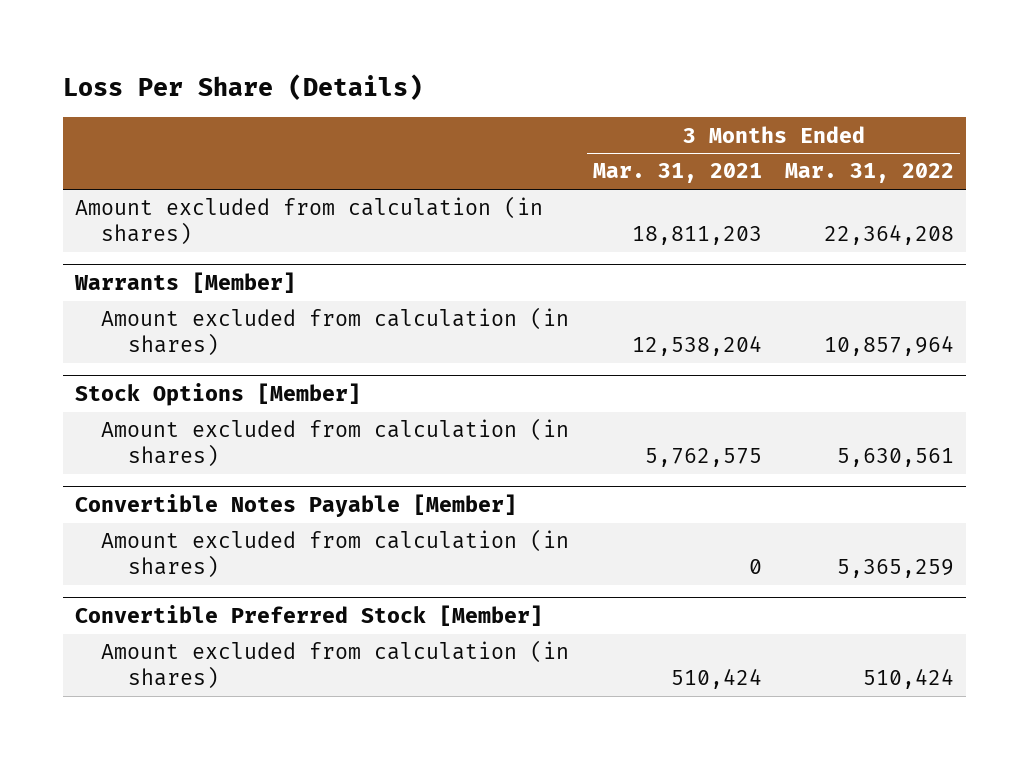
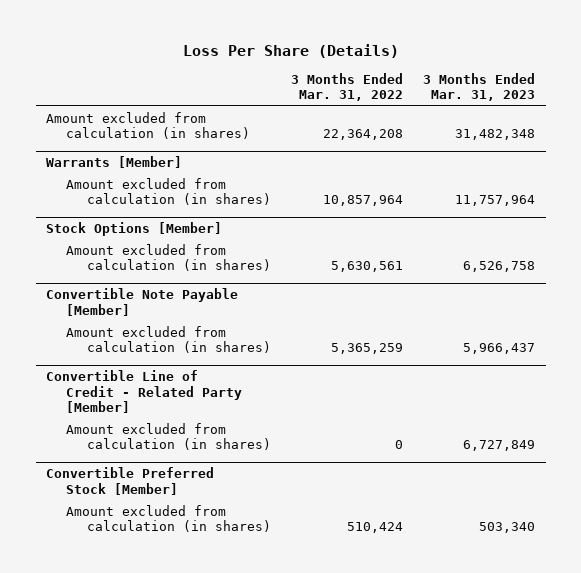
[592,163,762,184] Mar. 31, 2021 -> none
none -> [423,73,536,102] 3 Months Ended Mar. 31, 2023
[74,494,517,518] Convertible Notes Payable [Member] -> [45,288,238,316] Convertible Note Payable [Member]
none -> [45,370,243,413] Convertible Line of Credit - Related Party [Member]
none -> [66,422,271,450] Amount excluded from calculation (in shares)

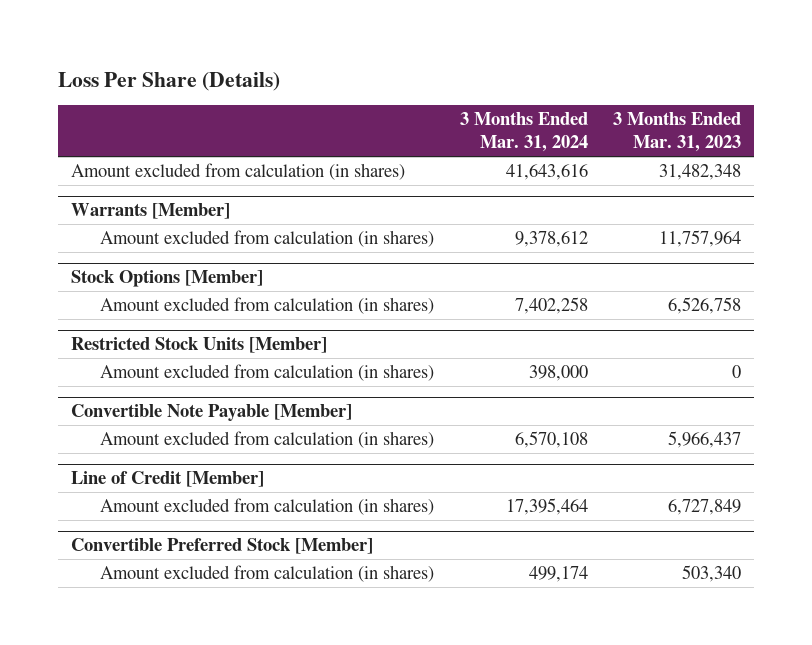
[291,73,404,102] 3 Months Ended Mar. 31, 2022 -> none
none -> [459,112,588,153] 3 Months Ended Mar. 31, 2024
none -> [70,337,327,354] Restricted Stock Units [Member]
none -> [100,364,435,382] Amount excluded from calculation (in shares)
[45,370,243,413] Convertible Line of Credit - Related Party [Member] -> [70,471,264,488] Line of Credit [Member]

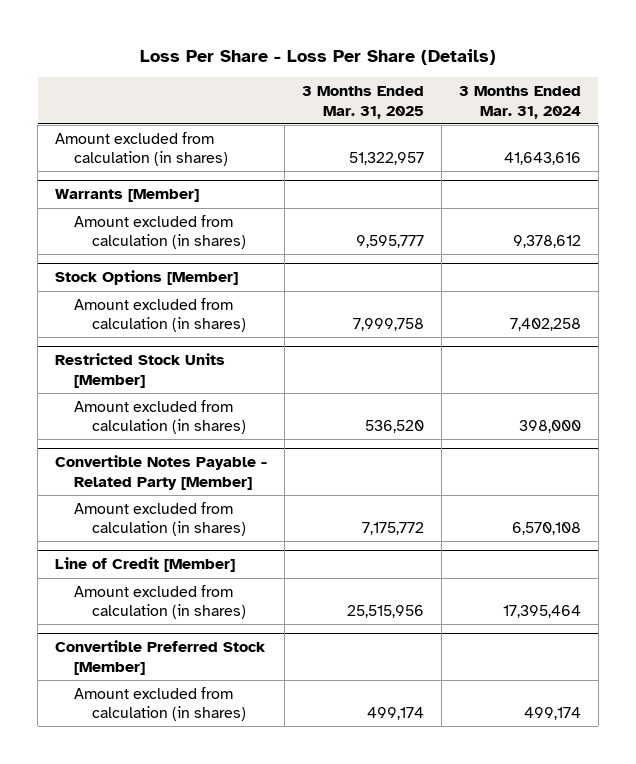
[58,71,281,91] Loss Per Share (Details) -> [139,48,496,65] Loss Per Share - Loss Per Share (Details)
[613,112,742,153] 3 Months Ended Mar. 31, 2023 -> none
none -> [301,85,424,119] 3 Months Ended Mar. 31, 2025
[70,404,352,422] Convertible Note Payable [Member] -> [55,455,268,491] Convertible Notes Payable - Related Party [Member]

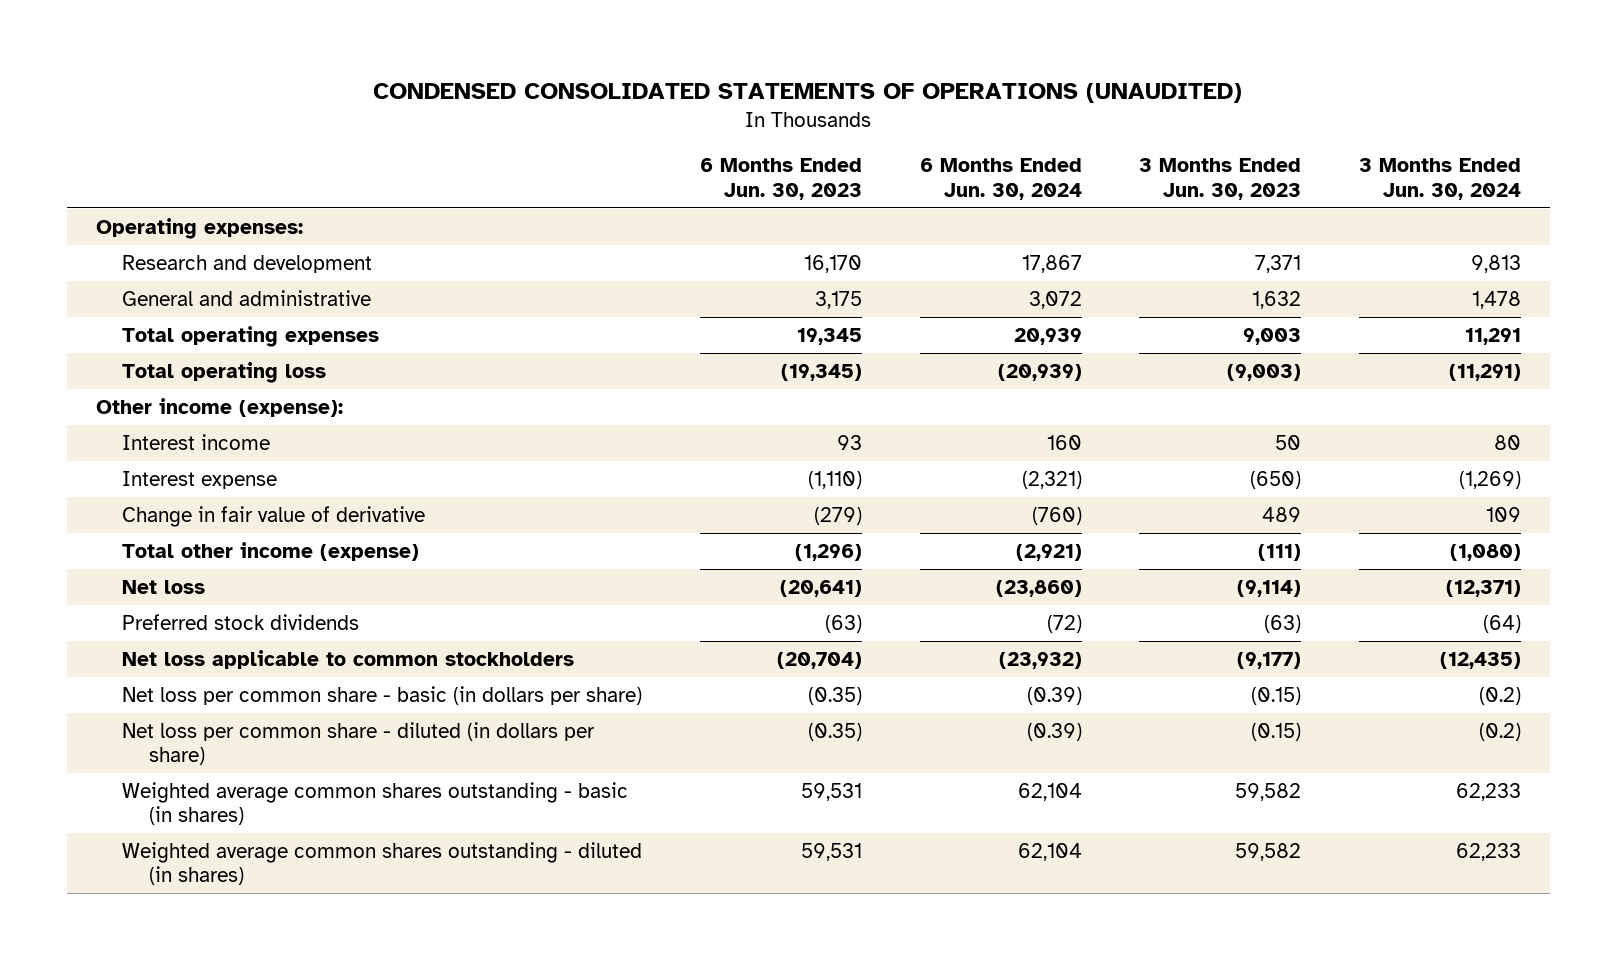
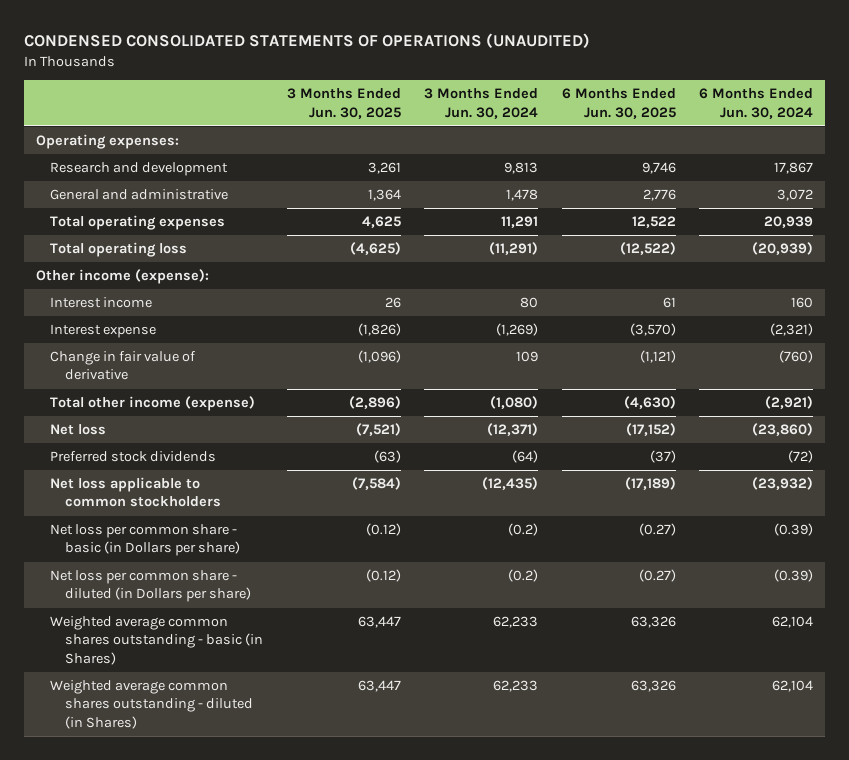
[700,158,863,200] 6 Months Ended Jun. 30, 2023 -> none
[1139,158,1302,200] 3 Months Ended Jun. 30, 2023 -> none
none -> [286,88,401,119] 3 Months Ended Jun. 30, 2025
none -> [561,88,676,119] 6 Months Ended Jun. 30, 2025
[122,685,643,705] Net loss per common share - basic (in dollars per share) -> [50,524,241,557] Net loss per common share - basic (in Dollars per share)
[122,721,596,766] Net loss per common share - diluted (in dollars per share) -> [50,570,252,603] Net loss per common share - diluted (in Dollars per share)
[122,781,629,826] Weighted average common shares outstanding - basic (in shares) -> [50,616,264,665] Weighted average common shares outstanding - basic (in Shares)
[122,841,643,886] Weighted average common shares outstanding - diluted (in shares) -> [50,680,254,729] Weighted average common shares outstanding - diluted (in Shares)

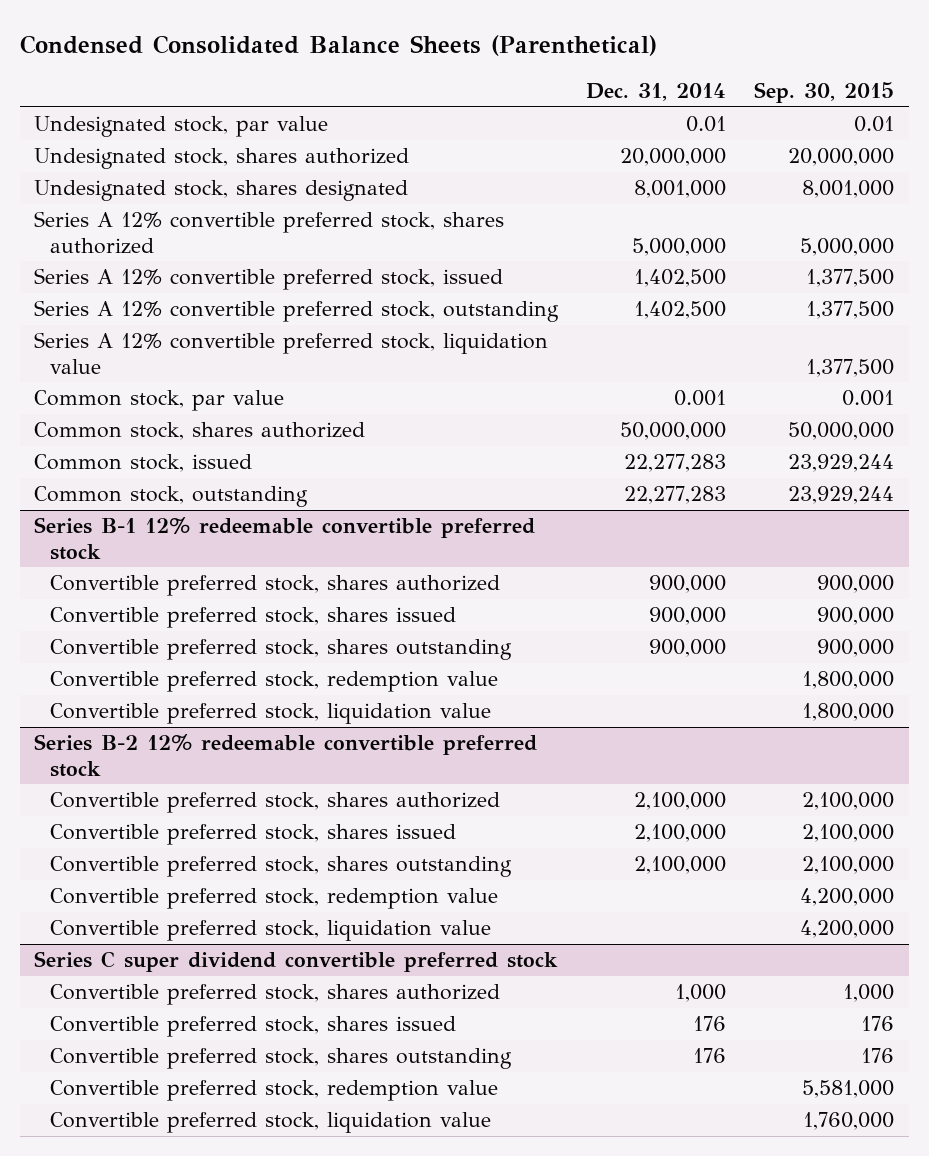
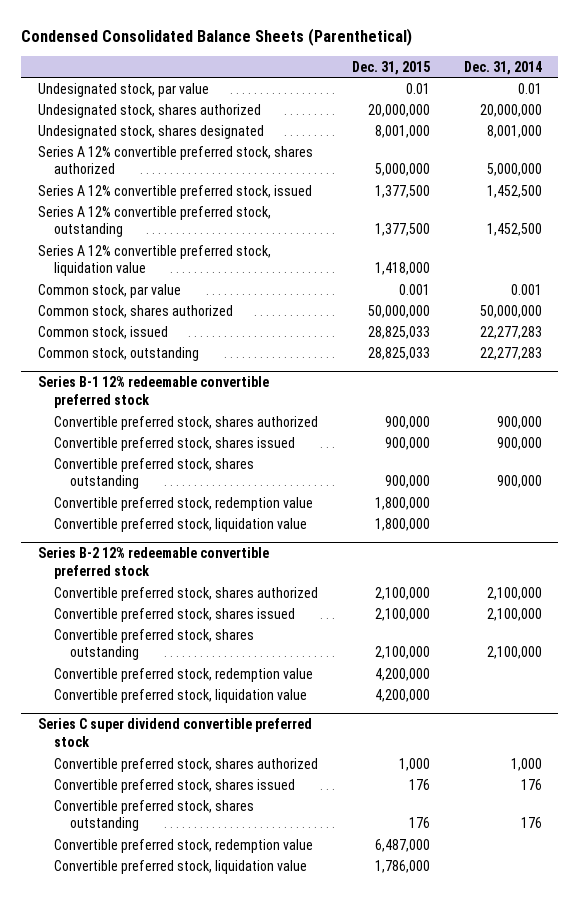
[754,81,895,103] Sep. 30, 2015 -> none
none -> [351,60,430,75] Dec. 31, 2015
[634,269,727,288] 1,402,500 -> [486,184,542,198] 1,452,500
[634,301,727,320] 1,402,500 -> [486,223,542,237] 1,452,500

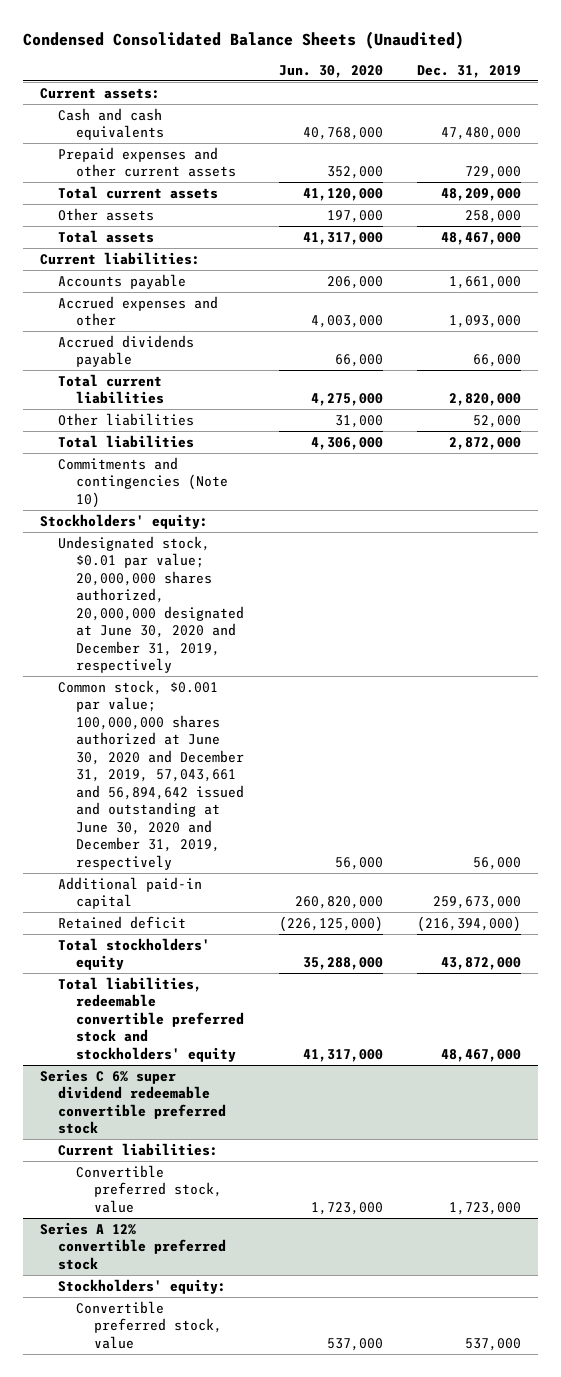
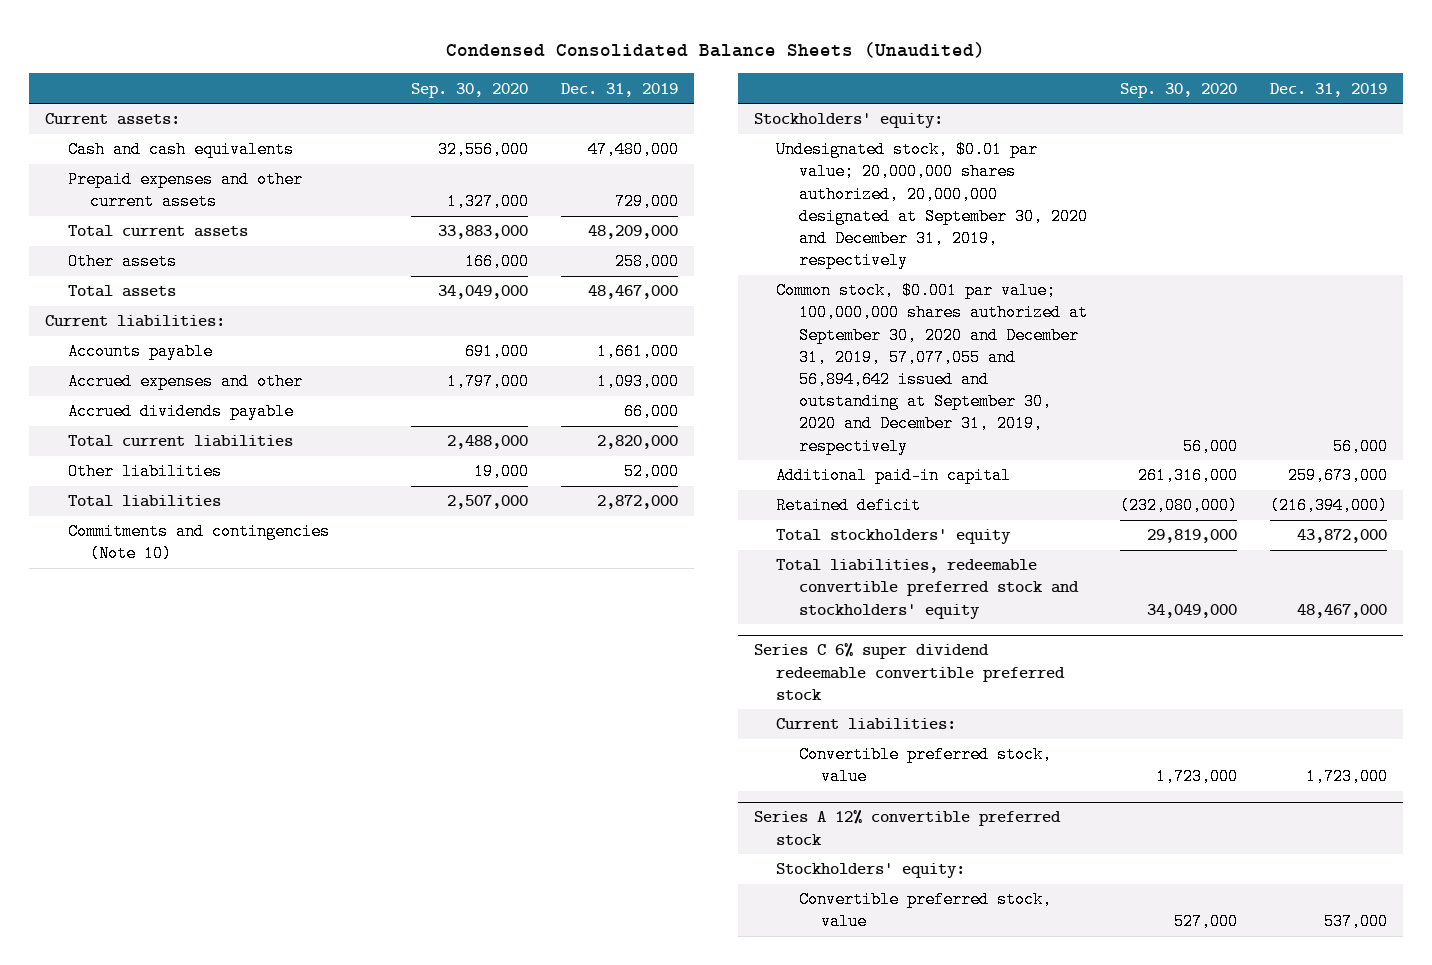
[278,64,383,78] Jun. 30, 2020 -> none
none -> [410,82,528,98] Sep. 30, 2020
[58,535,245,674] Undesignated stock, $0.01 par value; 20,000,000 shares authorized, 20,000,000 designated at June 30, 2020 and December 31, 2019, respectively -> [776,141,1088,270] Undesignated stock, $0.01 par value; 20,000,000 shares authorized, 20,000,000 designated at September 30, 2020 and December 31, 2019, respectively
[58,679,245,870] Common stock, $0.001 par value; 100,000,000 shares authorized at June 30, 2020 and December 31, 2019, 57,043,661 and 56,894,642 issued and outstanding at June 30, 2020 and December 31, 2019, respectively -> [776,282,1088,455] Common stock, $0.001 par value; 100,000,000 shares authorized at September 30, 2020 and December 31, 2019, 57,077,055 and 56,894,642 issued and outstanding at September 30, 2020 and December 31, 2019, respectively

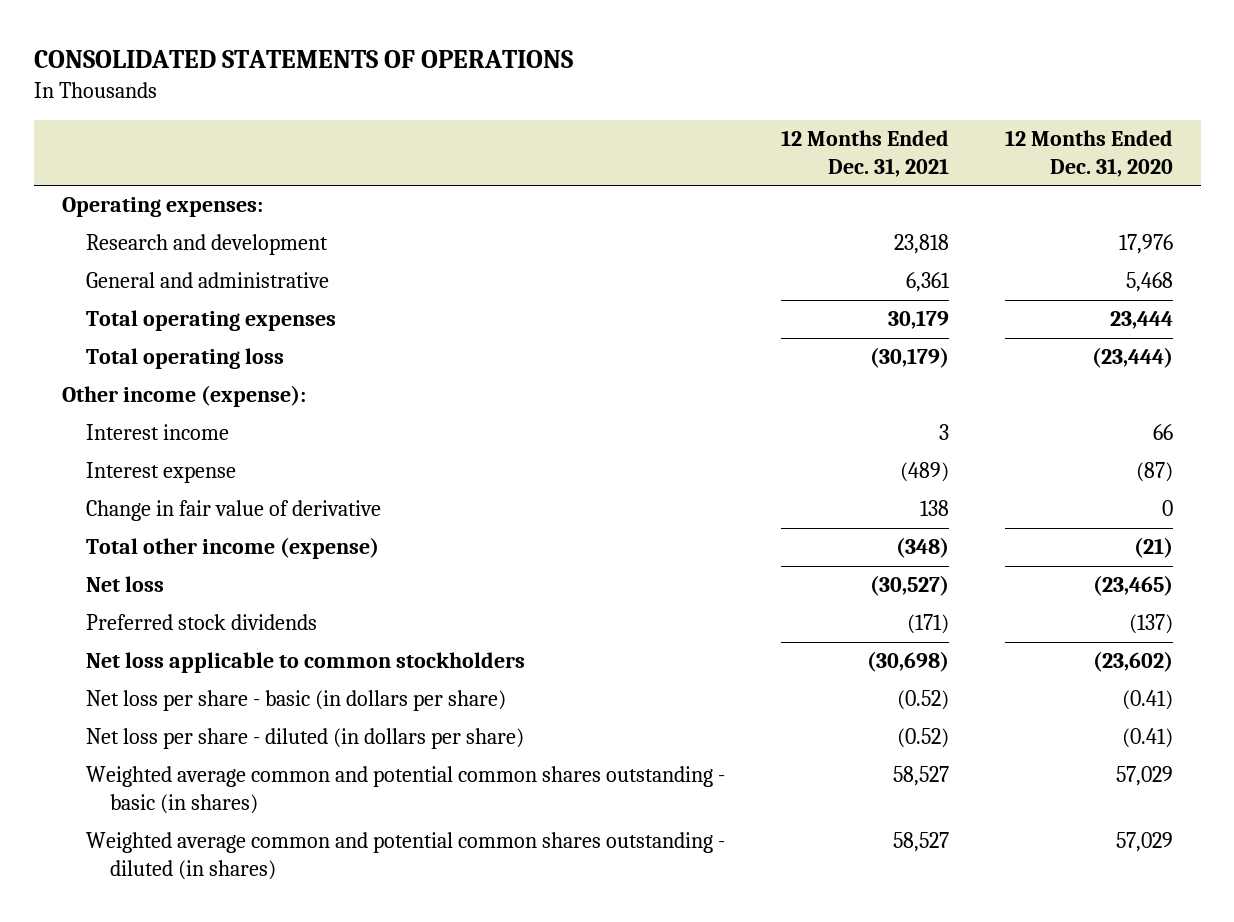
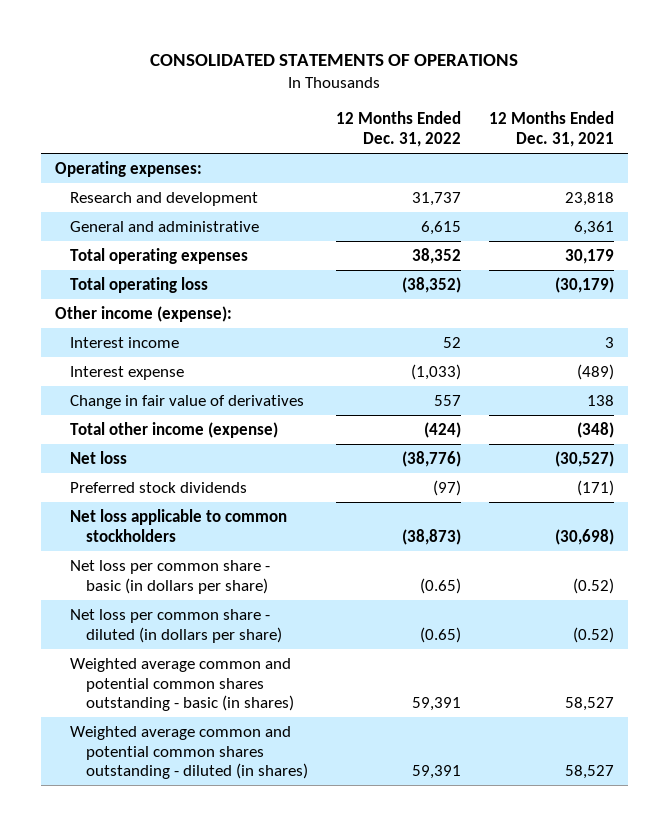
[1004,129,1173,177] 12 Months Ended Dec. 31, 2020 -> none
none -> [336,111,462,147] 12 Months Ended Dec. 31, 2022
[85,500,381,522] Change in fair value of derivative -> [70,394,305,409] Change in fair value of derivatives
[85,690,506,712] Net loss per share - basic (in dollars per share) -> [70,559,271,594] Net loss per common share - basic (in dollars per share)
[85,728,524,750] Net loss per share - diluted (in dollars per share) -> [70,608,283,643] Net loss per common share - diluted (in dollars per share)

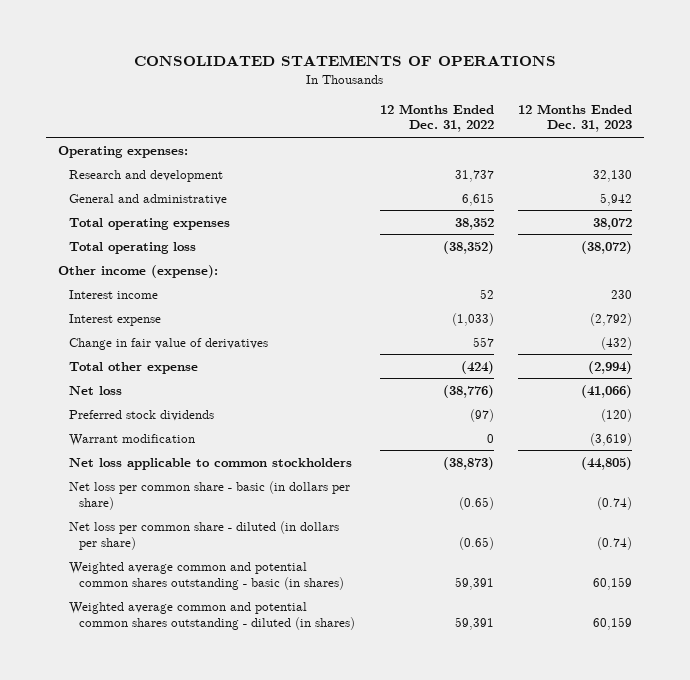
[489,111,615,147] 12 Months Ended Dec. 31, 2021 -> none
none -> [517,103,632,133] 12 Months Ended Dec. 31, 2023
[70,421,279,438] Total other income (expense) -> [68,361,198,374] Total other expense
none -> [68,433,195,446] Warrant modification

